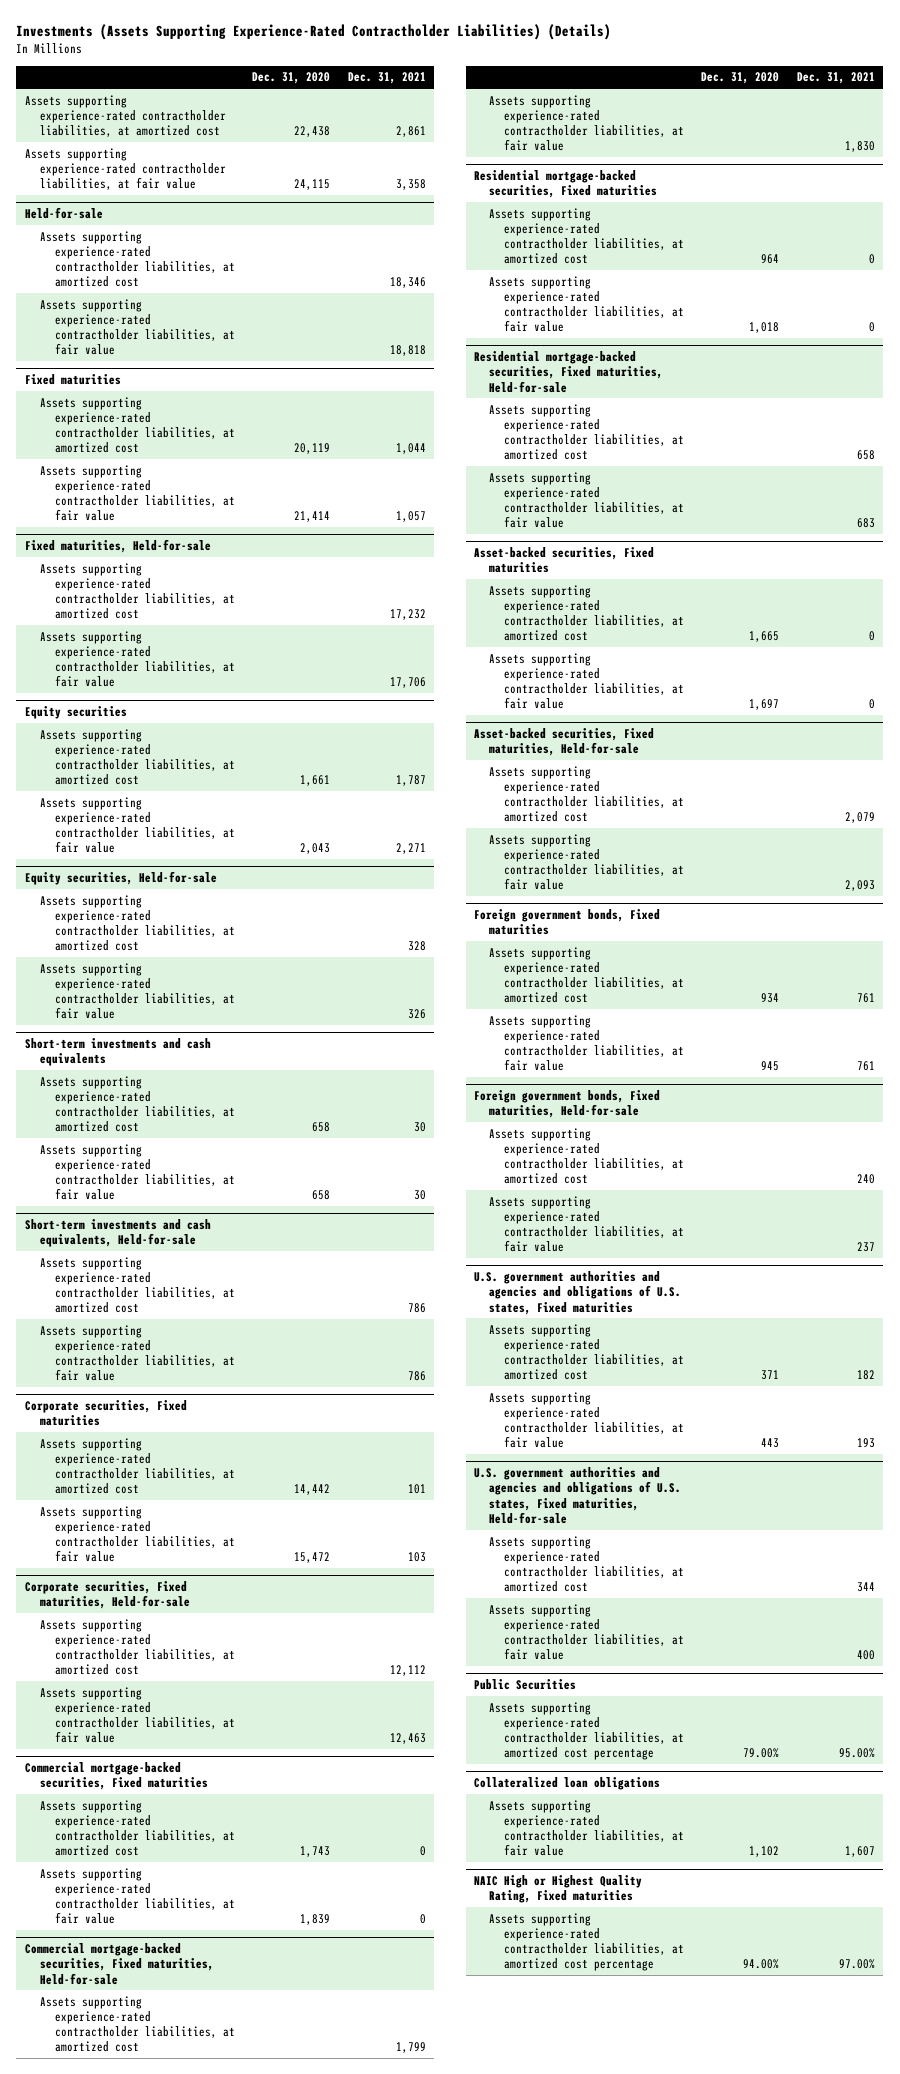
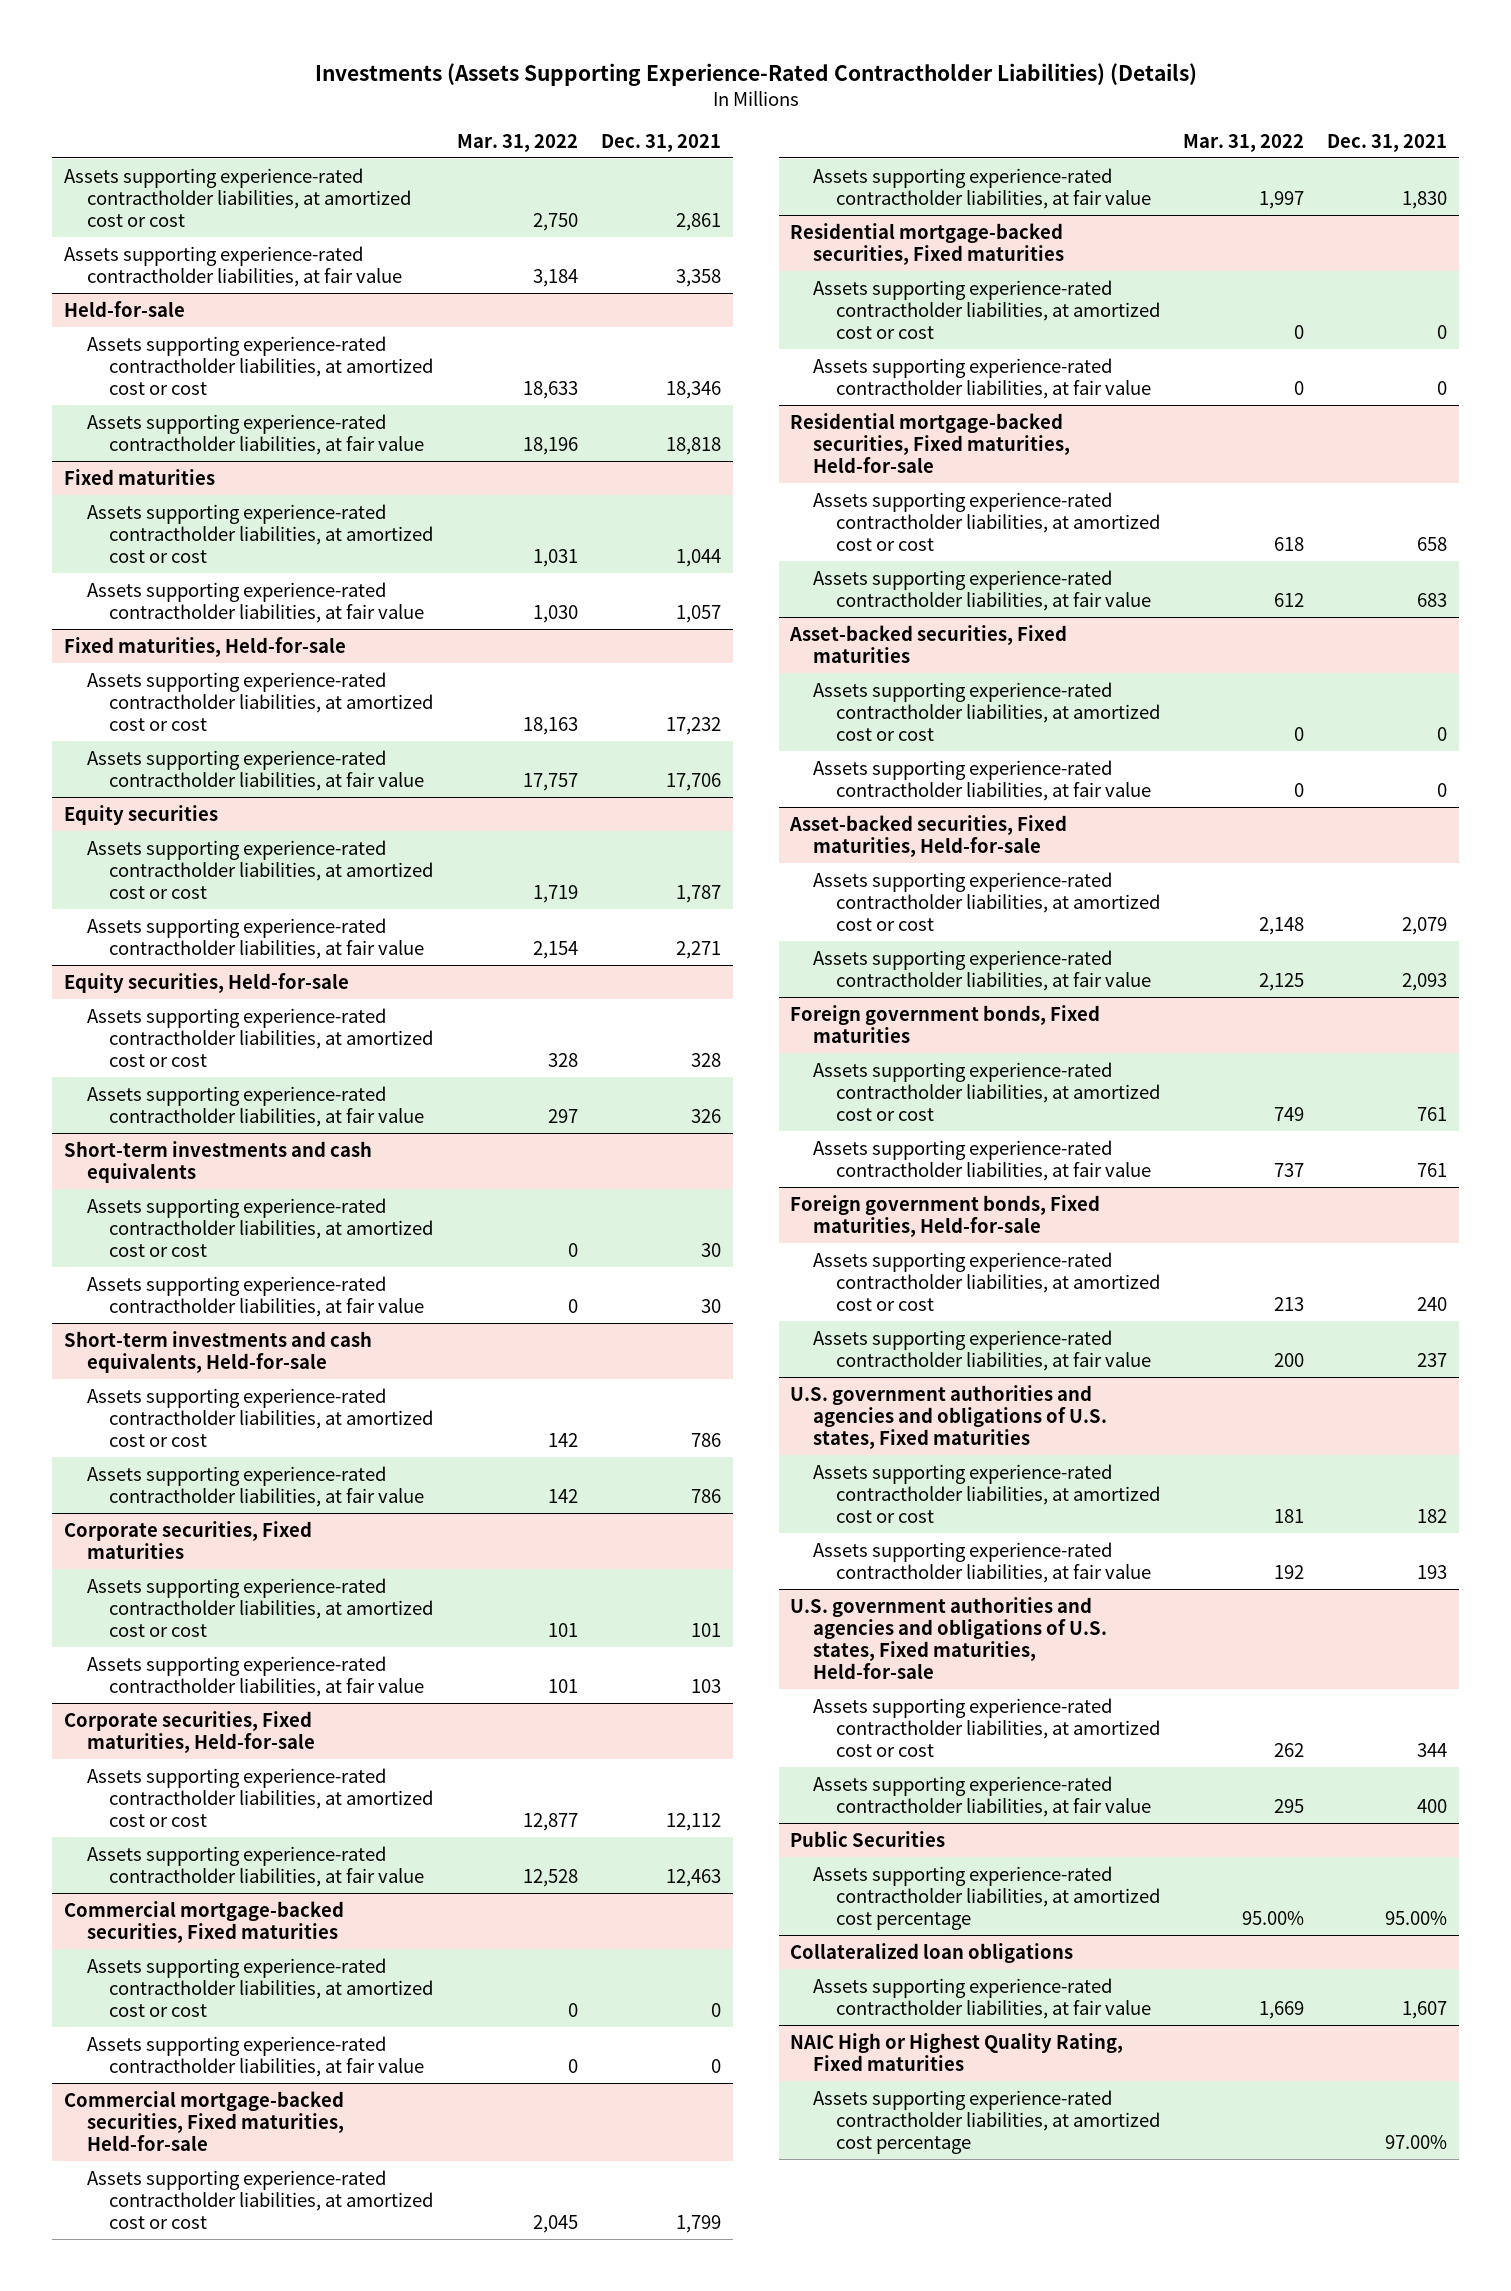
[252,72,331,85] Dec. 31, 2020 -> none
none -> [456,133,578,152] Mar. 31, 2022
[25,94,227,138] Assets supporting experience-rated contractholder liabilities, at amortized cost -> [63,167,411,228] Assets supporting experience-rated contractholder liabilities, at amortized cost or cost
[40,230,236,288] Assets supporting experience-rated contractholder liabilities, at amortized cost -> [86,335,434,396] Assets supporting experience-rated contractholder liabilities, at amortized cost or cost
[40,396,236,454] Assets supporting experience-rated contractholder liabilities, at amortized cost -> [86,503,434,564] Assets supporting experience-rated contractholder liabilities, at amortized cost or cost
[40,562,236,620] Assets supporting experience-rated contractholder liabilities, at amortized cost -> [86,671,434,732] Assets supporting experience-rated contractholder liabilities, at amortized cost or cost
[40,728,236,786] Assets supporting experience-rated contractholder liabilities, at amortized cost -> [86,839,434,900] Assets supporting experience-rated contractholder liabilities, at amortized cost or cost
[40,894,236,952] Assets supporting experience-rated contractholder liabilities, at amortized cost -> [86,1007,434,1068] Assets supporting experience-rated contractholder liabilities, at amortized cost or cost
[40,1075,236,1133] Assets supporting experience-rated contractholder liabilities, at amortized cost -> [86,1197,434,1258] Assets supporting experience-rated contractholder liabilities, at amortized cost or cost
[40,1256,236,1314] Assets supporting experience-rated contractholder liabilities, at amortized cost -> [86,1387,434,1448] Assets supporting experience-rated contractholder liabilities, at amortized cost or cost
[40,1437,236,1495] Assets supporting experience-rated contractholder liabilities, at amortized cost -> [86,1577,434,1638] Assets supporting experience-rated contractholder liabilities, at amortized cost or cost
[40,1618,236,1676] Assets supporting experience-rated contractholder liabilities, at amortized cost -> [86,1767,434,1828] Assets supporting experience-rated contractholder liabilities, at amortized cost or cost
[40,1799,236,1857] Assets supporting experience-rated contractholder liabilities, at amortized cost -> [86,1957,434,2018] Assets supporting experience-rated contractholder liabilities, at amortized cost or cost
[40,1995,236,2053] Assets supporting experience-rated contractholder liabilities, at amortized cost -> [86,2169,434,2230] Assets supporting experience-rated contractholder liabilities, at amortized cost or cost
[489,207,685,265] Assets supporting experience-rated contractholder liabilities, at amortized cost -> [813,279,1160,340] Assets supporting experience-rated contractholder liabilities, at amortized cost or cost
[489,403,685,461] Assets supporting experience-rated contractholder liabilities, at amortized cost -> [813,491,1160,552] Assets supporting experience-rated contractholder liabilities, at amortized cost or cost
[489,584,685,642] Assets supporting experience-rated contractholder liabilities, at amortized cost -> [813,681,1160,742] Assets supporting experience-rated contractholder liabilities, at amortized cost or cost
[489,765,685,823] Assets supporting experience-rated contractholder liabilities, at amortized cost -> [813,871,1160,932] Assets supporting experience-rated contractholder liabilities, at amortized cost or cost
[489,946,685,1004] Assets supporting experience-rated contractholder liabilities, at amortized cost -> [813,1061,1160,1122] Assets supporting experience-rated contractholder liabilities, at amortized cost or cost
[489,1127,685,1185] Assets supporting experience-rated contractholder liabilities, at amortized cost -> [813,1251,1160,1312] Assets supporting experience-rated contractholder liabilities, at amortized cost or cost
[489,1323,685,1381] Assets supporting experience-rated contractholder liabilities, at amortized cost -> [813,1463,1160,1524] Assets supporting experience-rated contractholder liabilities, at amortized cost or cost
[489,1535,685,1593] Assets supporting experience-rated contractholder liabilities, at amortized cost -> [813,1697,1160,1758] Assets supporting experience-rated contractholder liabilities, at amortized cost or cost

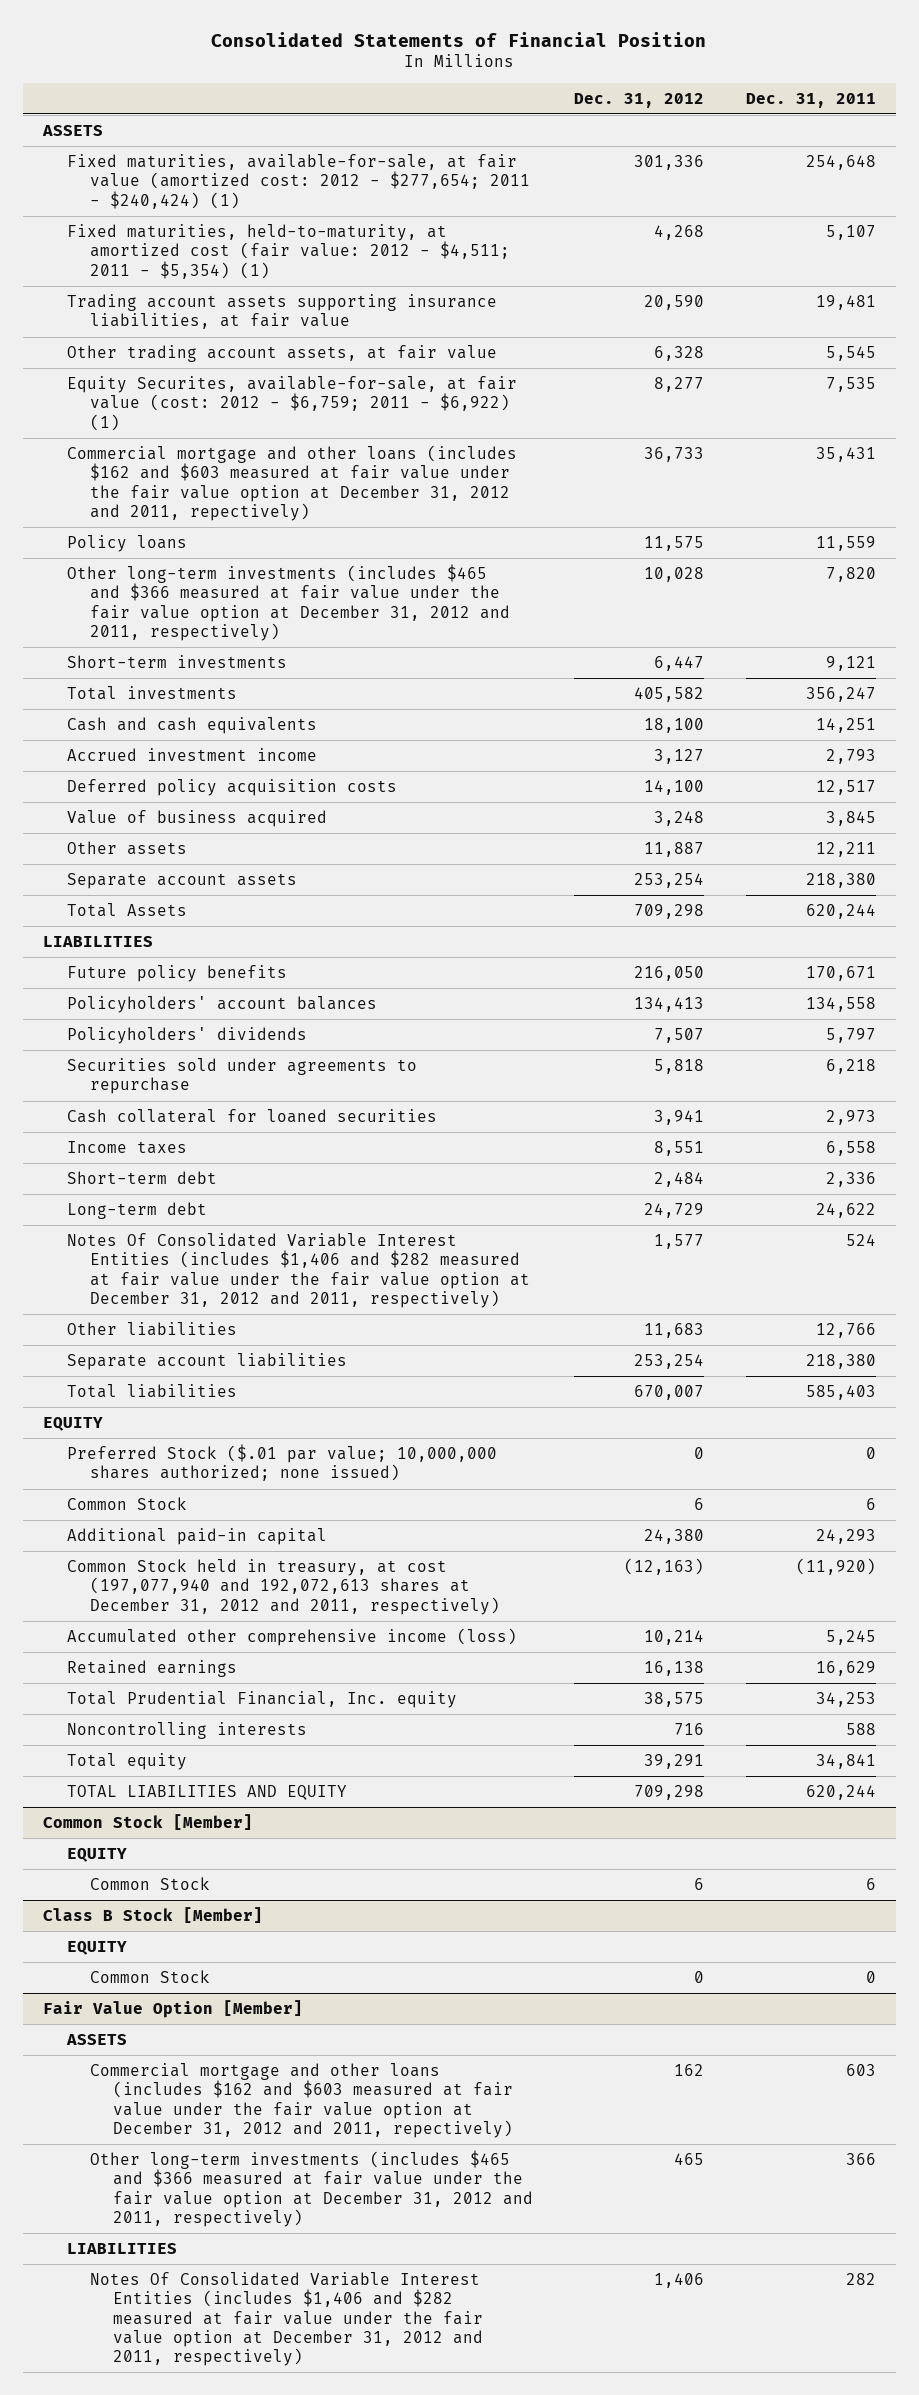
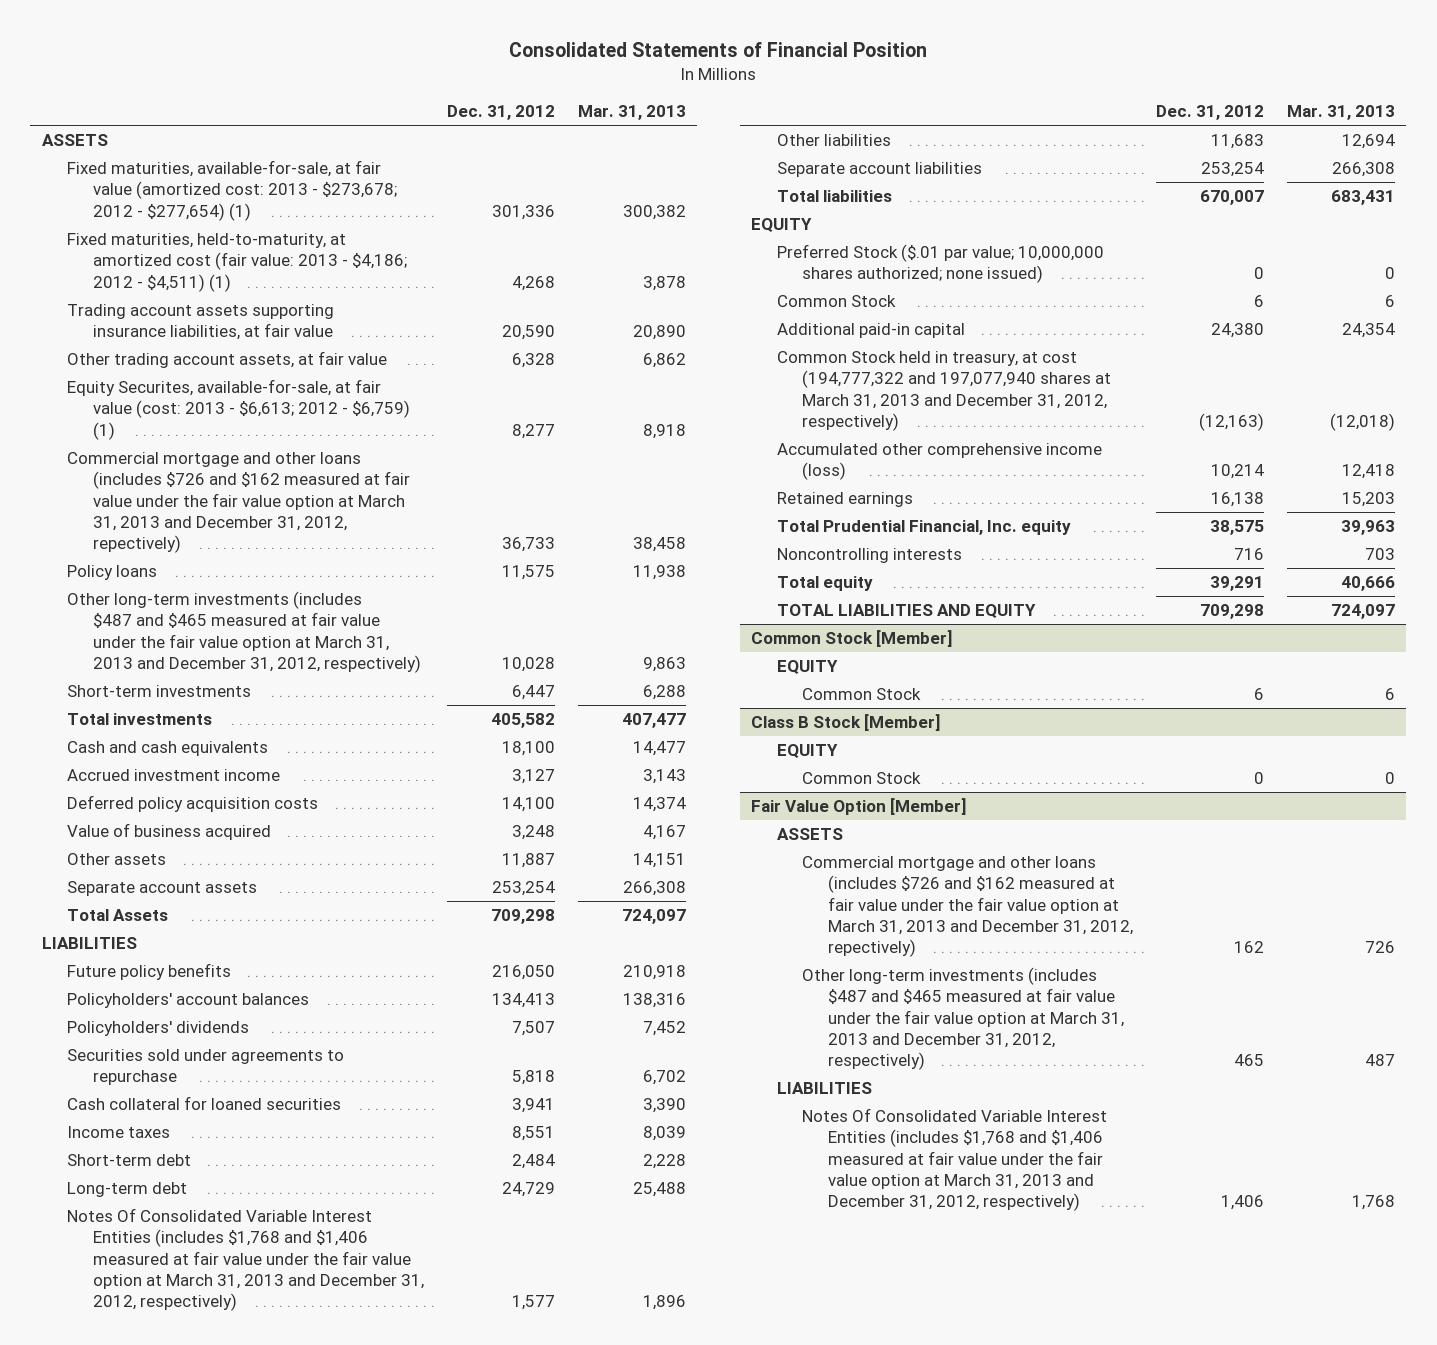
[745,92,876,108] Dec. 31, 2011 -> none
none -> [577,105,686,121] Mar. 31, 2013
[66,154,530,209] Fixed maturities, available-for-sale, at fair value (amortized cost: 2012 - $277,654; 2011 - $240,424) (1) -> [67,160,397,221] Fixed maturities, available-for-sale, at fair value (amortized cost: 2013 - $273,678; 2012 - $277,654) (1)
[66,224,510,279] Fixed maturities, held-to-maturity, at amortized cost (fair value: 2012 - $4,511; 2011 - $5,354) (1) -> [67,233,407,292] Fixed maturities, held-to-maturity, at amortized cost (fair value: 2013 - $4,186; 2012 - $4,511) (1)
[66,376,517,431] Equity Securites, available-for-sale, at fair value (cost: 2012 - $6,759; 2011 - $6,922) (1) -> [67,379,410,440] Equity Securites, available-for-sale, at fair value (cost: 2013 - $6,613; 2012 - $6,759) (1)
[66,445,517,521] Commercial mortgage and other loans (includes $162 and $603 measured at fair value under the fair value option at December 31, 2012 and 2011, repectively) -> [67,452,410,554] Commercial mortgage and other loans (includes $726 and $162 measured at fair value under the fair value option at March 31, 2013 and December 31, 2012, repectively)
[66,564,510,641] Other long-term investments (includes $465 and $366 measured at fair value under the fair value option at December 31, 2012 and 2011, respectively) -> [67,591,421,673] Other long-term investments (includes $487 and $465 measured at fair value under the fair value option at March 31, 2013 and December 31, 2012, respectively)
[66,1233,530,1308] Notes Of Consolidated Variable Interest Entities (includes $1,406 and $282 measured at fair value under the fair value option at December 31, 2012 and 2011, respectively) -> [67,1208,424,1312] Notes Of Consolidated Variable Interest Entities (includes $1,768 and $1,406 measured at fair value under the fair value option at March 31, 2013 and December 31, 2012, respectively)
[66,1559,500,1615] Common Stock held in treasury, at cost (197,077,940 and 192,072,613 shares at December 31, 2012 and 2011, respectively) -> [776,351,1112,431] Common Stock held in treasury, at cost (194,777,322 and 197,077,940 shares at March 31, 2013 and December 31, 2012, respectively)
[89,2063,514,2138] Commercial mortgage and other loans (includes $162 and $603 measured at fair value under the fair value option at December 31, 2012 and 2011, repectively) -> [802,856,1133,958] Commercial mortgage and other loans (includes $726 and $162 measured at fair value under the fair value option at March 31, 2013 and December 31, 2012, repectively)
[89,2150,534,2227] Other long-term investments (includes $465 and $366 measured at fair value under the fair value option at December 31, 2012 and 2011, respectively) -> [802,967,1124,1071] Other long-term investments (includes $487 and $465 measured at fair value under the fair value option at March 31, 2013 and December 31, 2012, respectively)
[89,2272,484,2367] Notes Of Consolidated Variable Interest Entities (includes $1,406 and $282 measured at fair value under the fair value option at December 31, 2012 and 2011, respectively) -> [802,1108,1108,1212] Notes Of Consolidated Variable Interest Entities (includes $1,768 and $1,406 measured at fair value under the fair value option at March 31, 2013 and December 31, 2012, respectively)

